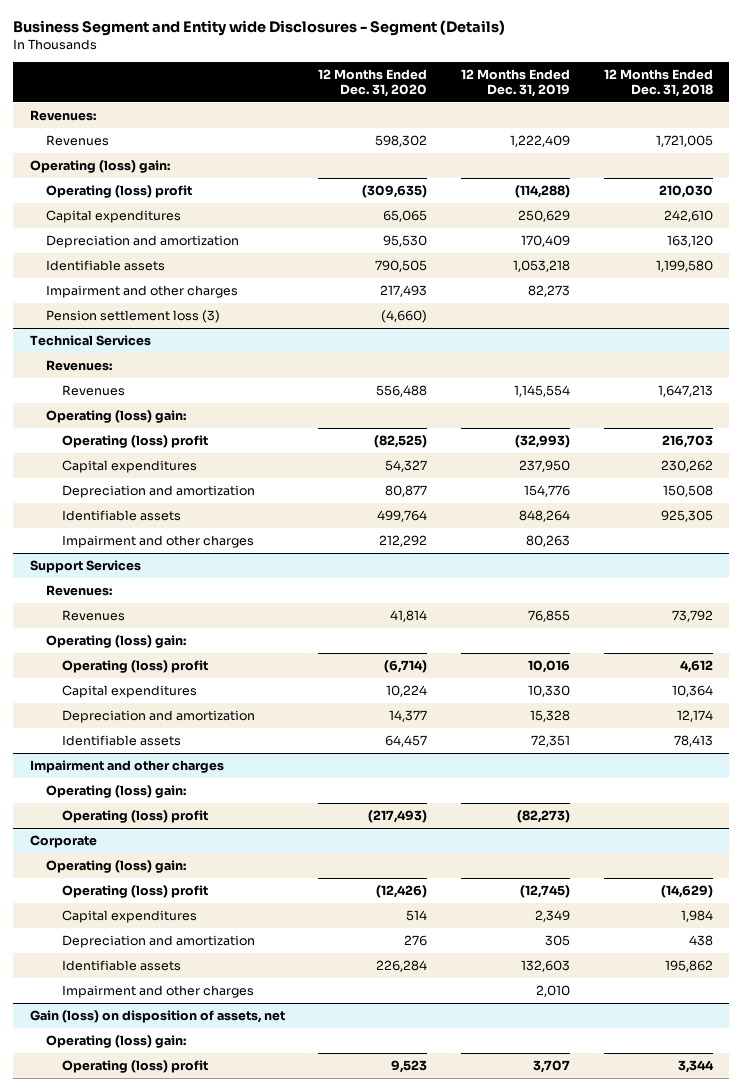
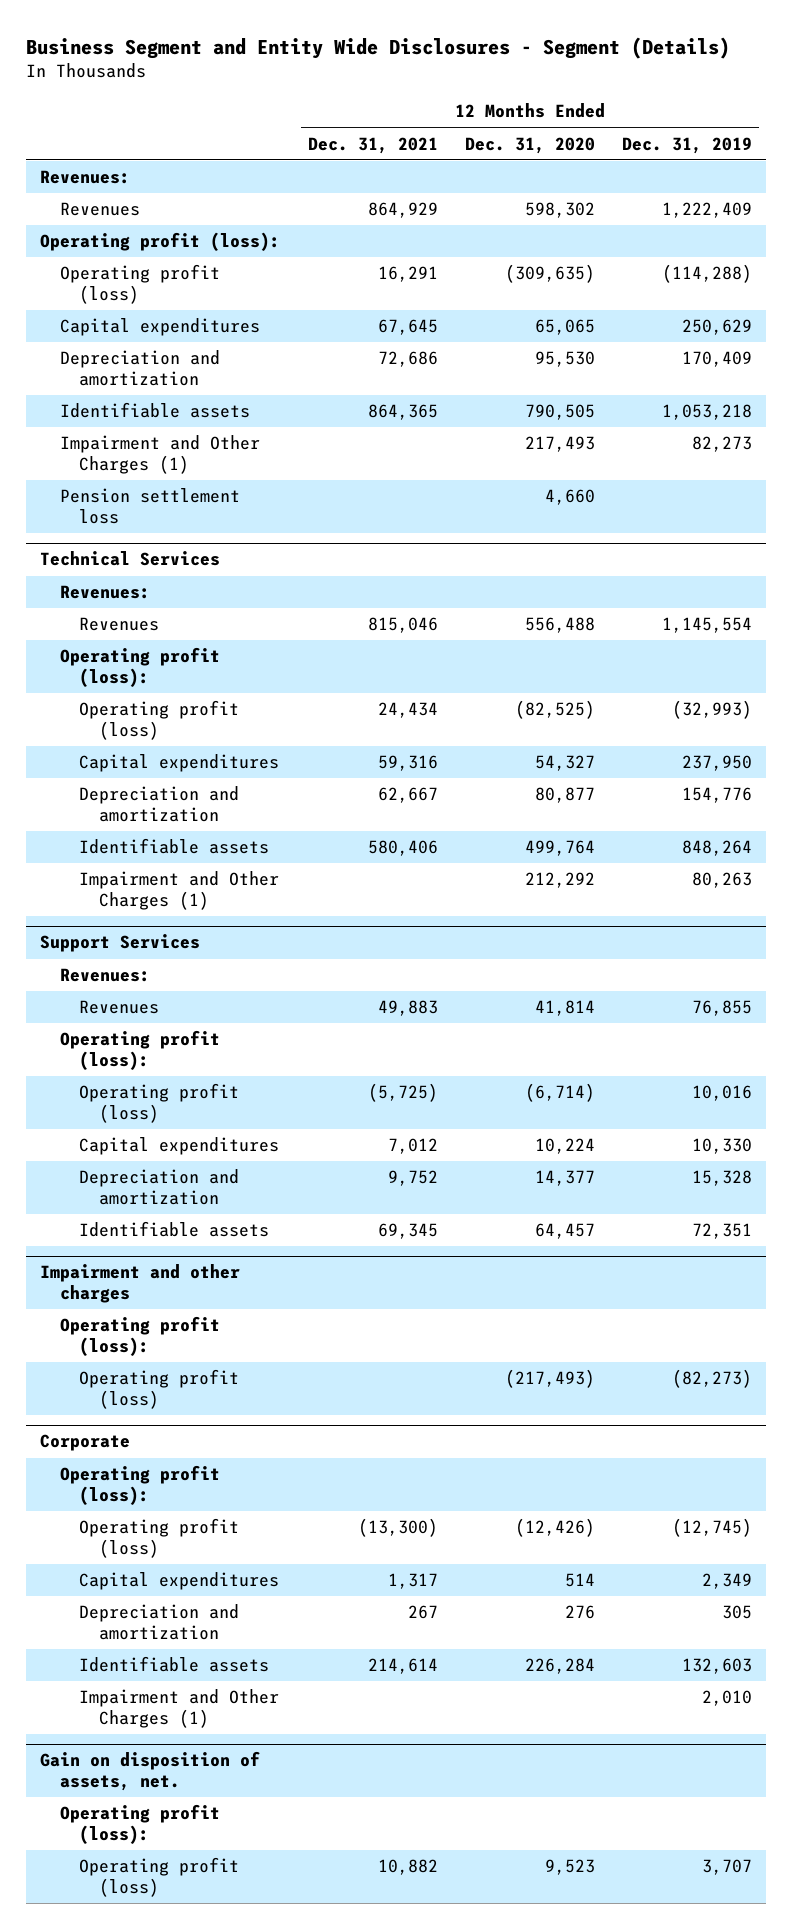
[12,20,505,37] Business Segment and Entity wide Disclosures - Segment (Details) -> [26,36,731,59] Business Segment and Entity Wide Disclosures - Segment (Details)
[603,68,713,97] 12 Months Ended Dec. 31, 2018 -> none
none -> [307,136,438,154] Dec. 31, 2021
[29,159,170,173] Operating (loss) gain: -> [40,232,281,252] Operating profit (loss):
[45,184,192,198] Operating (loss) profit -> [59,264,220,304] Operating profit (loss)
[45,284,238,298] Impairment and other charges -> [59,435,260,474] Impairment and Other Charges (1)
[45,309,220,323] Pension settlement loss (3) -> [59,488,240,524] Pension settlement loss
[381,309,428,323] (4,660) -> [544,489,595,506] 4,660
[45,409,186,423] Operating (loss) gain: -> [59,647,220,687] Operating profit (loss):
[61,434,208,448] Operating (loss) profit -> [79,700,240,740] Operating profit (loss)
[61,534,254,548] Impairment and other charges -> [79,871,280,910] Impairment and Other Charges (1)
[45,634,186,648] Operating (loss) gain: -> [59,1030,220,1070] Operating profit (loss):
[61,659,208,673] Operating (loss) profit -> [79,1083,240,1123] Operating profit (loss)
[45,784,186,798] Operating (loss) gain: -> [59,1316,220,1356] Operating profit (loss):
[61,809,208,823] Operating (loss) profit -> [79,1369,240,1409] Operating profit (loss)
[45,859,186,873] Operating (loss) gain: -> [59,1465,220,1505] Operating profit (loss):
[61,884,208,898] Operating (loss) profit -> [79,1518,240,1558] Operating profit (loss)
[61,984,254,998] Impairment and other charges -> [79,1689,280,1728] Impairment and Other Charges (1)
[29,1009,285,1023] Gain (loss) on disposition of assets, net -> [40,1751,261,1791] Gain on disposition of assets, net.
[45,1034,186,1048] Operating (loss) gain: -> [59,1804,220,1844] Operating profit (loss):
[61,1059,208,1073] Operating (loss) profit -> [79,1857,240,1897] Operating profit (loss)

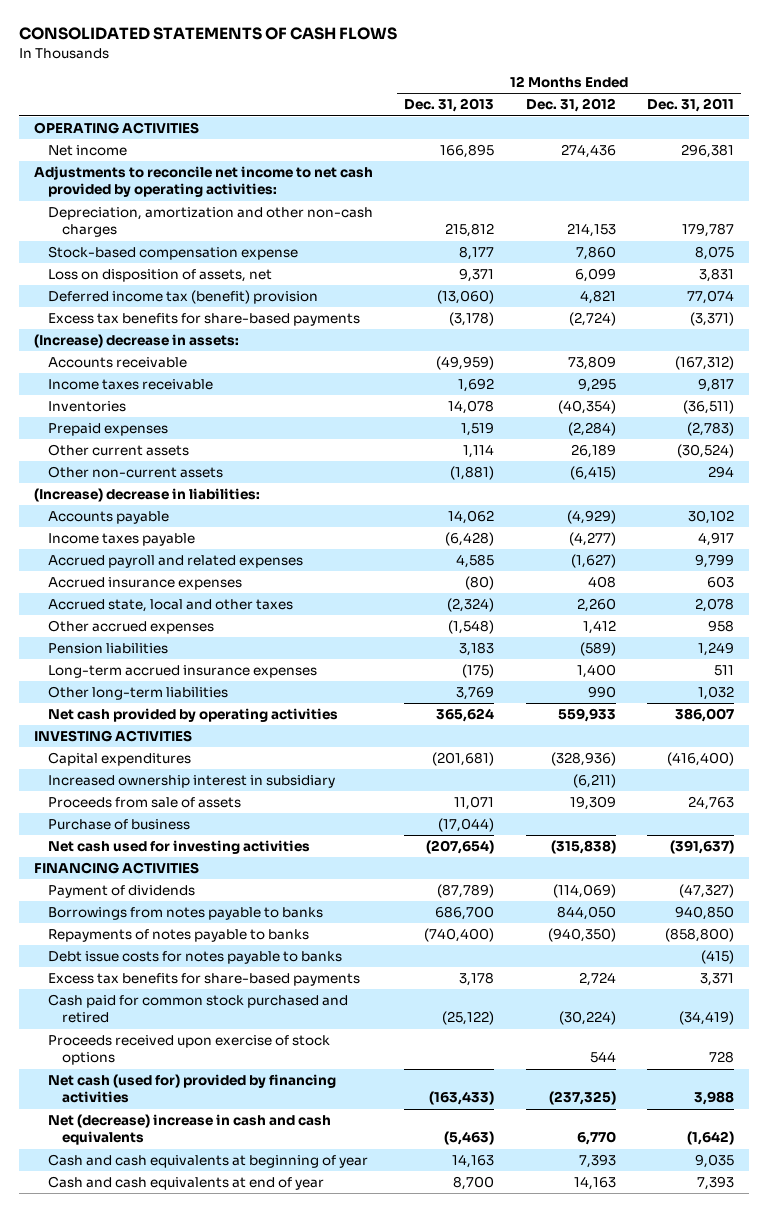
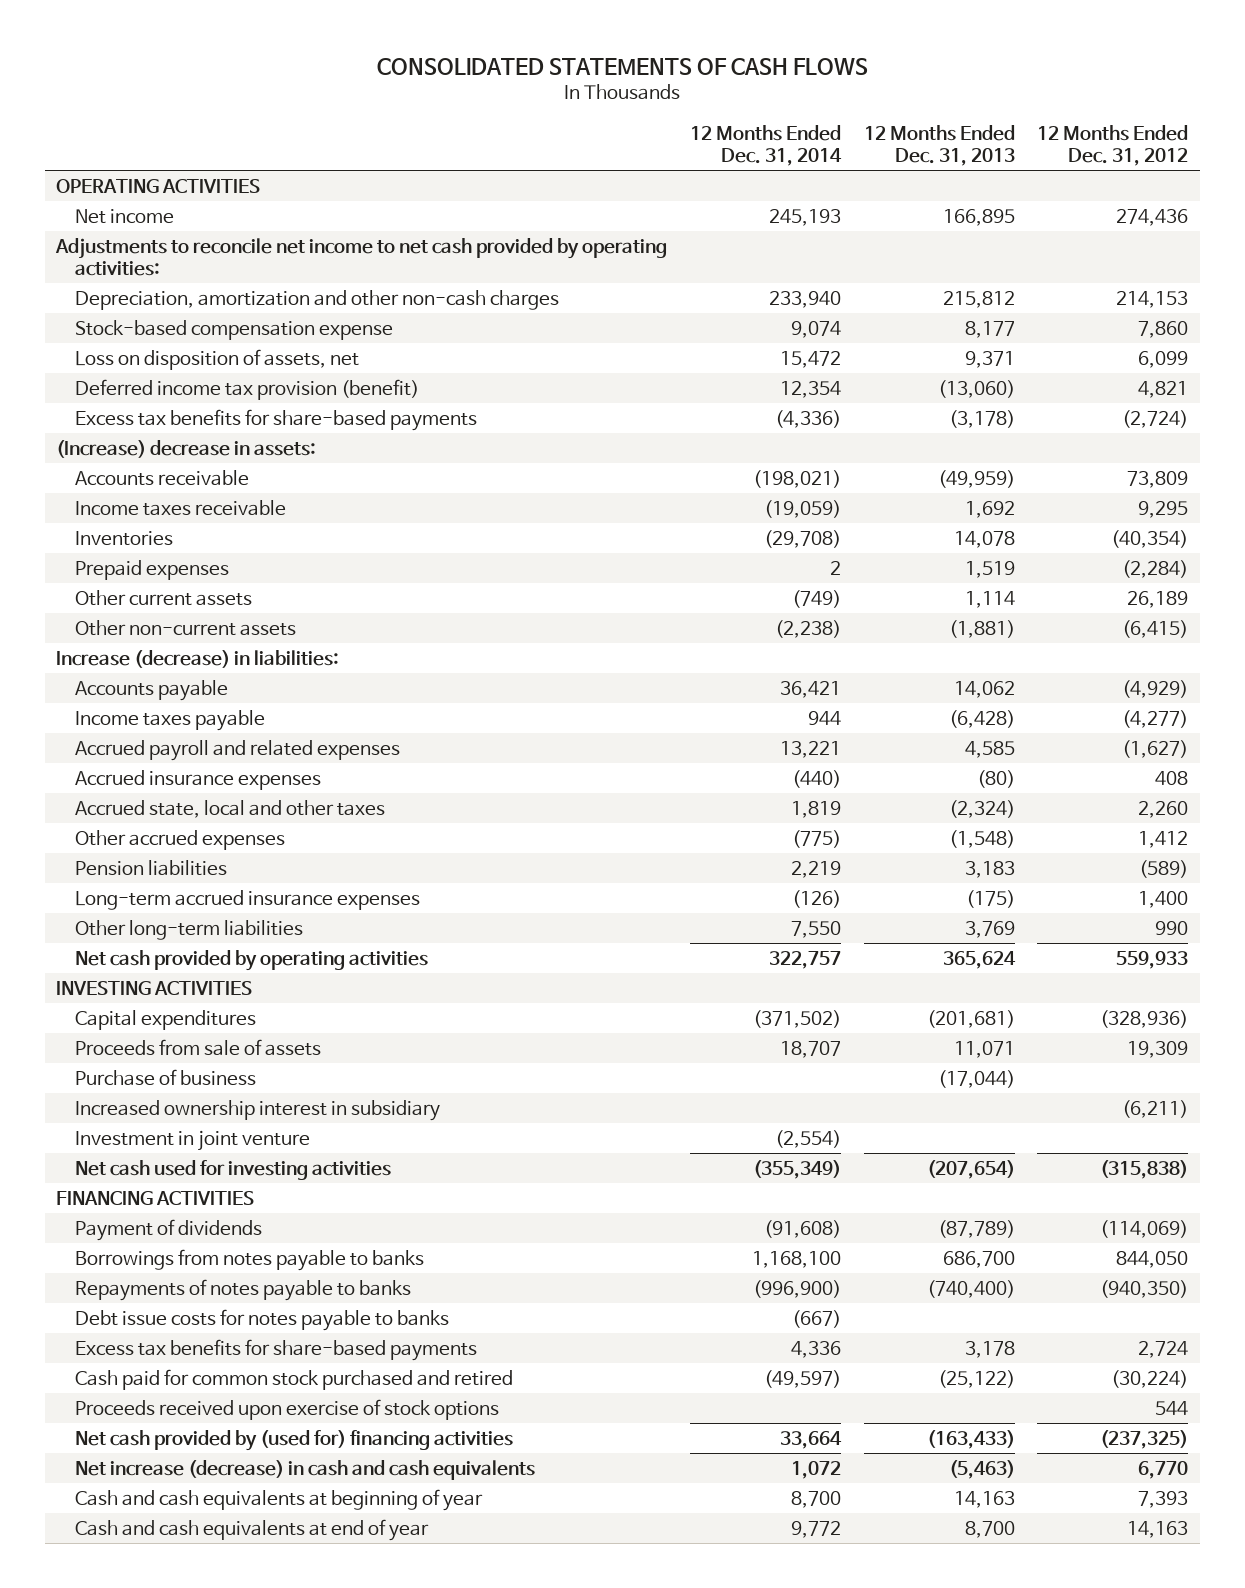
[646,98,734,113] Dec. 31, 2011 -> none
none -> [690,125,843,166] 12 Months Ended Dec. 31, 2014
[48,290,319,305] Deferred income tax (benefit) provision -> [74,378,419,400] Deferred income tax provision (benefit)
[34,488,261,503] (Increase) decrease in liabilities: -> [56,649,340,668] Increase (decrease) in liabilities:
[48,775,336,789] Increased ownership interest in subsidiary -> [74,1099,440,1121] Increased ownership interest in subsidiary
none -> [74,1129,310,1151] Investment in joint venture
[48,1074,337,1104] Net cash (used for) provided by financing activities -> [74,1429,513,1451] Net cash provided by (used for) financing activities
[48,1114,332,1146] Net (decrease) increase in cash and cash equivalents -> [74,1459,535,1480] Net increase (decrease) in cash and cash equivalents

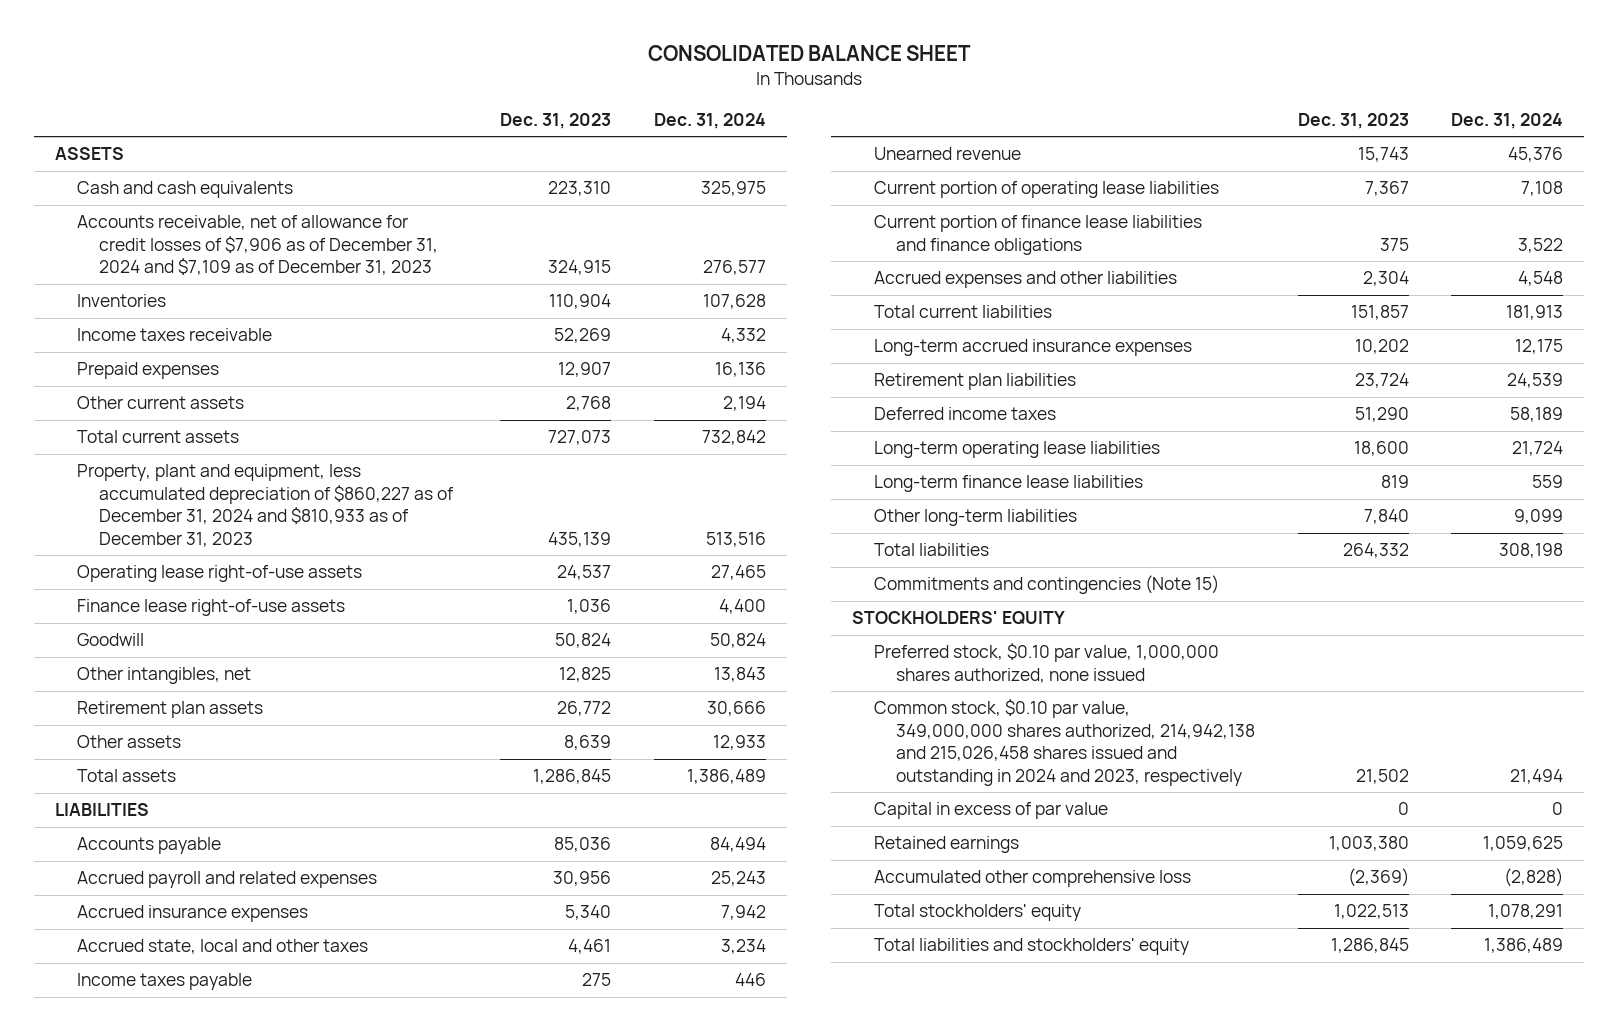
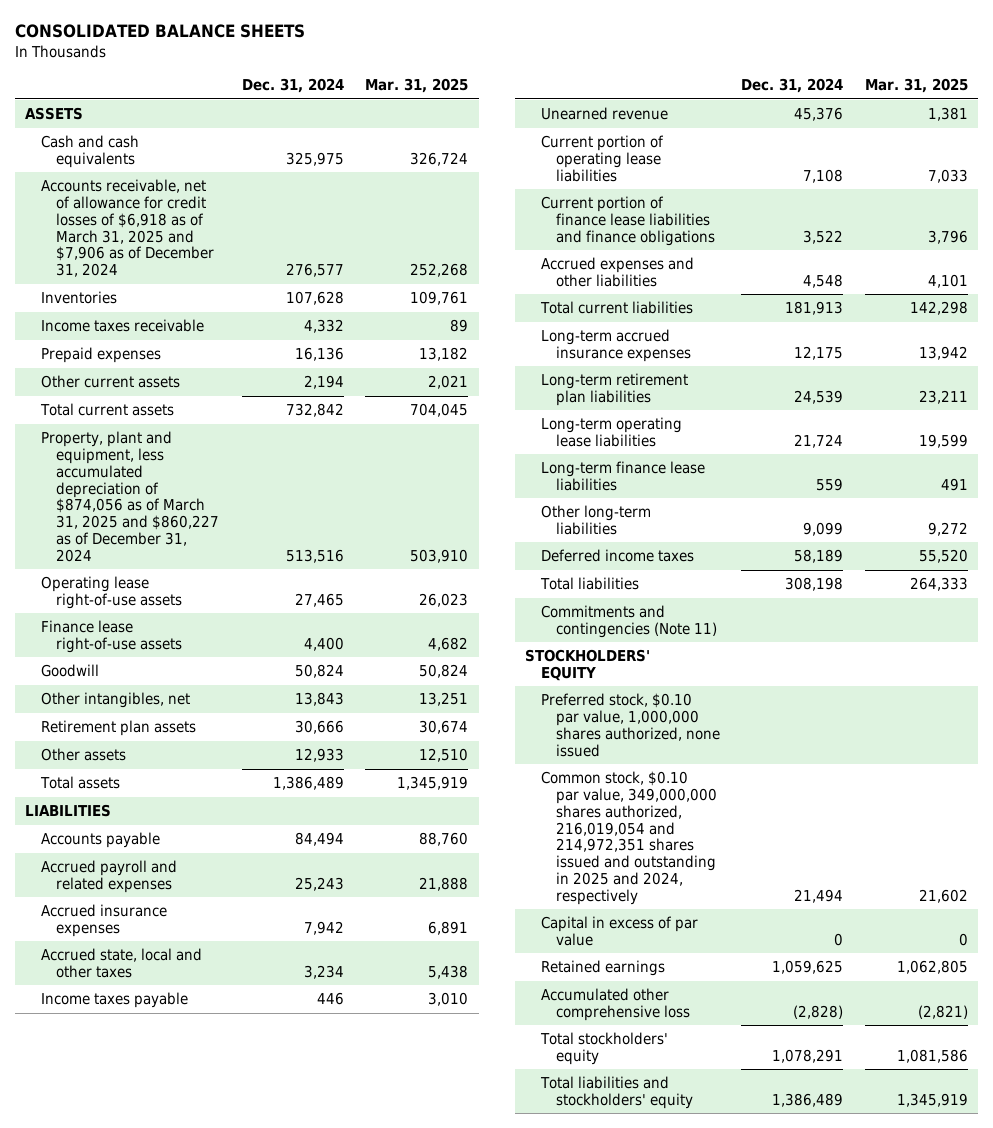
[648,45,972,62] CONSOLIDATED BALANCE SHEET -> [14,24,305,39] CONSOLIDATED BALANCE SHEETS
[500,112,612,129] Dec. 31, 2023 -> none
none -> [364,77,468,93] Mar. 31, 2025
[76,215,438,276] Accounts receivable, net of allowance for credit losses of $7,906 as of December 31, 2024 and $7,109 as of December 31, 2023 -> [40,179,215,278] Accounts receivable, net of allowance for credit losses of $6,918 as of March 31, 2025 and $7,906 as of December 31, 2024
[76,464,454,547] Property, plant and equipment, less accumulated depreciation of $860,227 as of December 31, 2024 and $810,933 as of December 31, 2023 -> [40,431,220,562] Property, plant and equipment, less accumulated depreciation of $874,056 as of March 31, 2025 and $860,227 as of December 31, 2024
[874,373,1077,391] Retirement plan liabilities -> [540,373,688,406] Long-term retirement plan liabilities
[874,407,1057,421] Deferred income taxes -> [540,549,694,563] Deferred income taxes
[874,575,1220,595] Commitments and contingencies (Note 15) -> [540,605,718,638] Commitments and contingencies (Note 11)
[874,699,1256,786] Common stock, $0.10 par value, 349,000,000 shares authorized, 214,942,138 and 215,026,458 shares issued and outstanding in 2024 and 2023, respectively -> [540,771,718,905] Common stock, $0.10 par value, 349,000,000 shares authorized, 216,019,054 and 214,972,351 shares issued and outstanding in 2025 and 2024, respectively

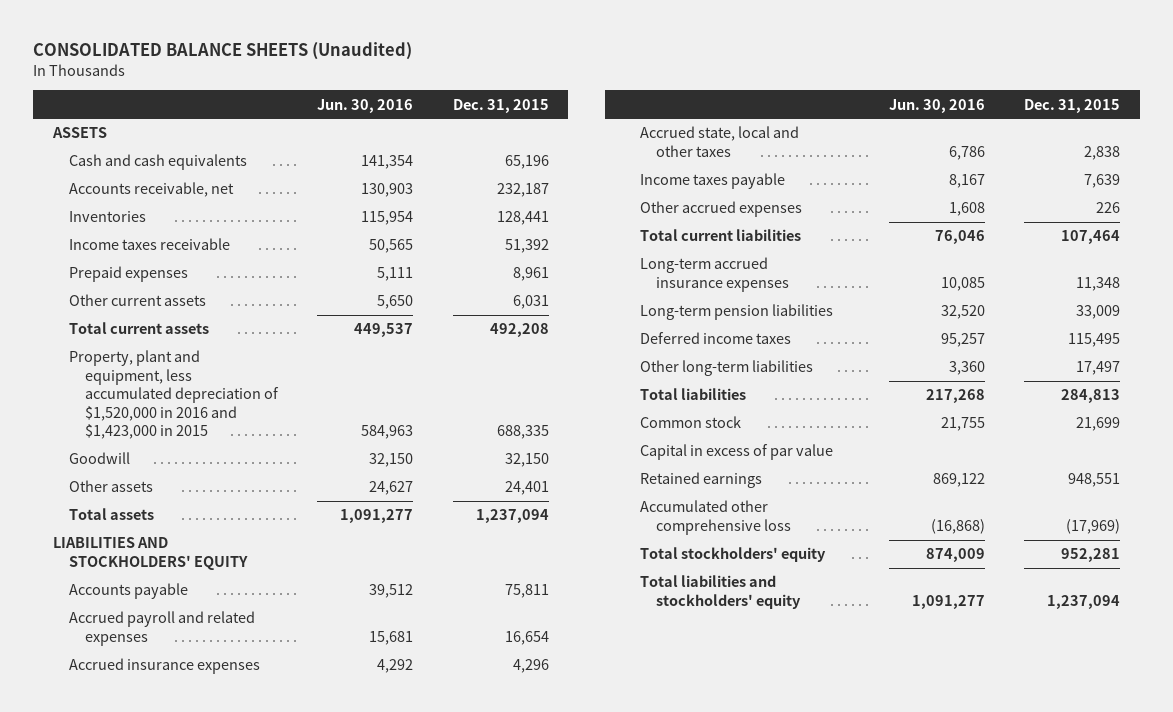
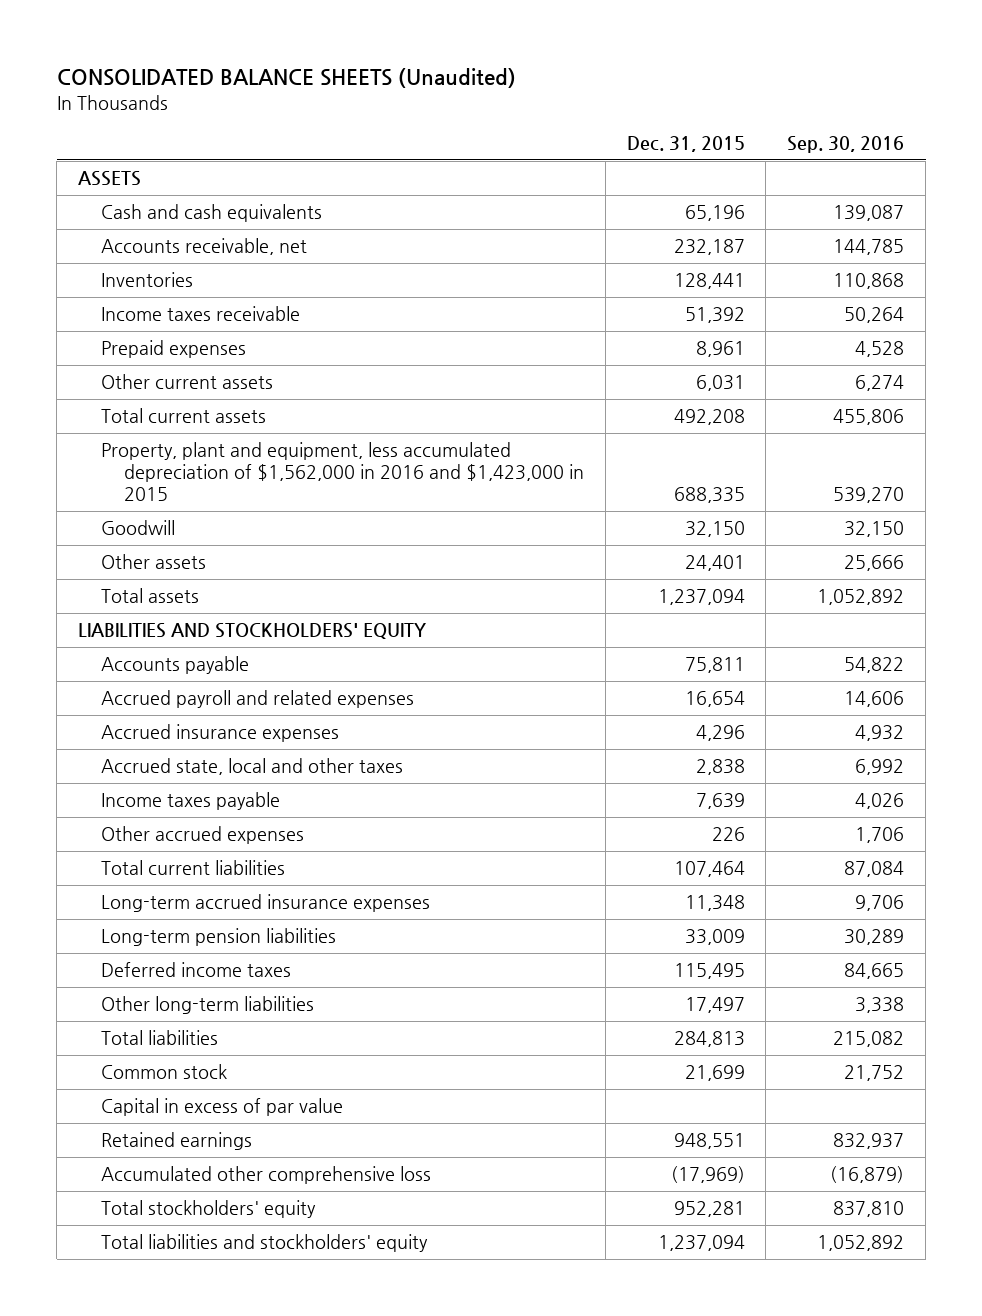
[317,98,414,113] Jun. 30, 2016 -> none
none -> [787,136,905,154] Sep. 30, 2016
[68,350,279,440] Property, plant and equipment, less accumulated depreciation of $1,520,000 in 2016 and $1,423,000 in 2015 -> [100,442,584,502] Property, plant and equipment, less accumulated depreciation of $1,562,000 in 2016 and $1,423,000 in 2015

